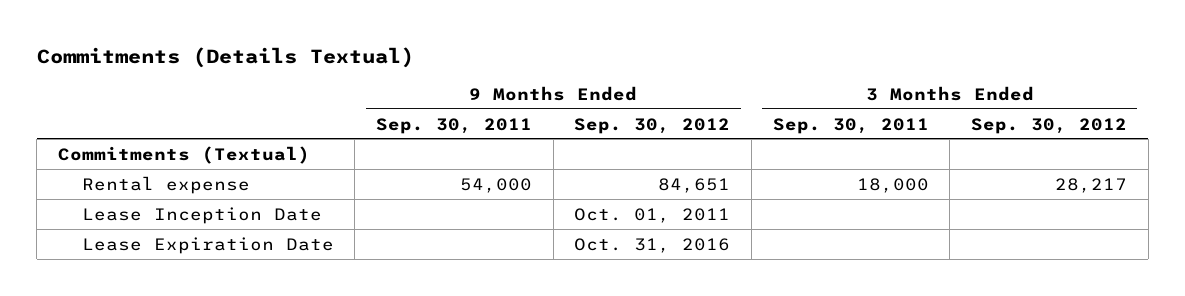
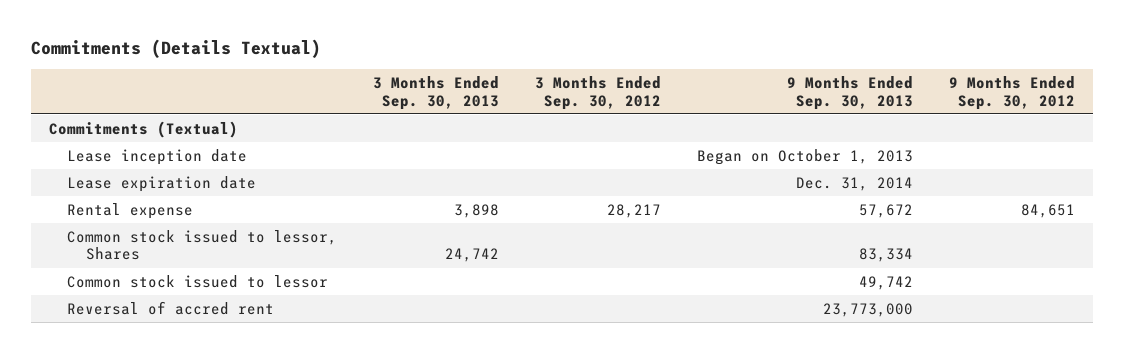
[376,117,533,134] Sep. 30, 2011 -> none
[772,117,929,134] Sep. 30, 2011 -> none
none -> [373,76,500,110] 3 Months Ended Sep. 30, 2013
none -> [786,76,913,110] 9 Months Ended Sep. 30, 2013
none -> [67,148,248,165] Lease inception date
none -> [67,175,257,192] Lease expiration date
[81,206,322,224] Lease Inception Date -> none
[81,236,334,254] Lease Expiration Date -> none
none -> [67,229,338,261] Common stock issued to lessor, Shares
none -> [67,274,329,288] Common stock issued to lessor
none -> [67,300,275,315] Reversal of accred rent

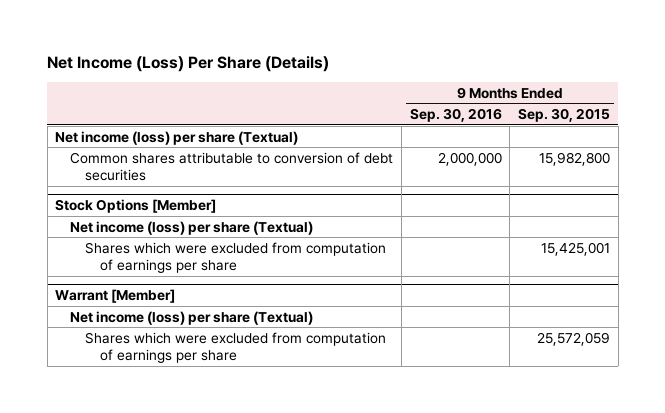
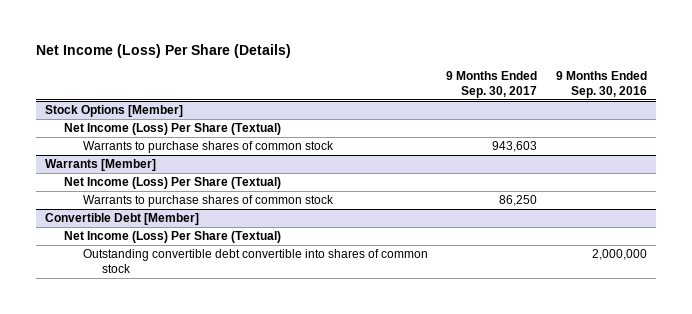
[517,108,610,123] Sep. 30, 2015 -> none
none -> [446,71,538,98] 9 Months Ended Sep. 30, 2017
[55,130,299,145] Net income (loss) per share (Textual) -> none
[70,151,394,182] Common shares attributable to conversion of debt securities -> none
[70,220,314,235] Net income (loss) per share (Textual) -> [64,123,282,136] Net Income (Loss) Per Share (Textual)
[85,241,387,274] Shares which were excluded from computation of earnings per share -> [83,141,335,154] Warrants to purchase shares of common stock
[55,289,176,304] Warrant [Member] -> [45,159,157,172] Warrants [Member]
[70,310,314,325] Net income (loss) per share (Textual) -> [64,177,282,190] Net Income (Loss) Per Share (Textual)
[85,331,387,364] Shares which were excluded from computation of earnings per share -> [83,195,335,208] Warrants to purchase shares of common stock
none -> [45,213,200,226] Convertible Debt [Member]
none -> [64,231,282,244] Net Income (Loss) Per Share (Textual)
none -> [83,249,429,273] Outstanding convertible debt convertible into shares of common stock

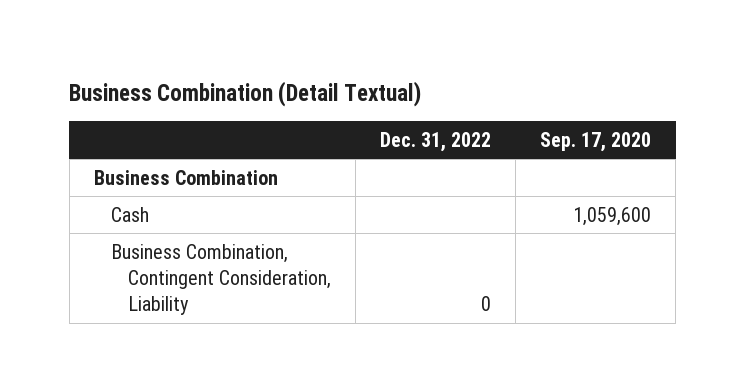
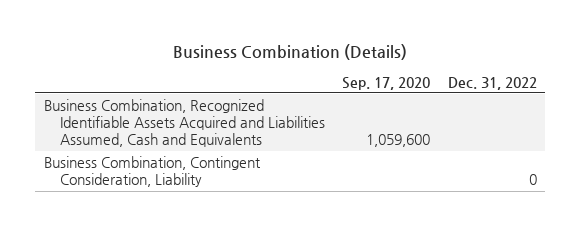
[69,80,422,107] Business Combination (Detail Textual) -> [173,43,408,60] Business Combination (Details)
[93,169,278,185] Business Combination -> none
[110,206,149,222] Cash -> [43,99,326,148] Business Combination, Recognized Identifiable Assets Acquired and Liabilities Assumed, Cash and Equivalents

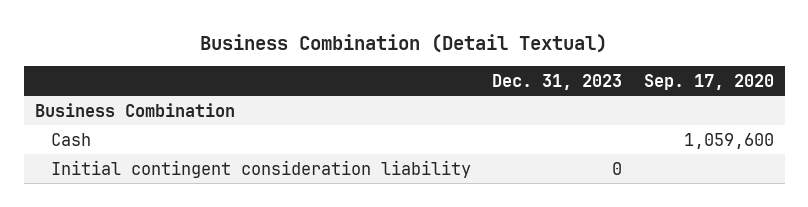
[173,43,408,60] Business Combination (Details) -> [200,33,608,53] Business Combination (Detail Textual)
[447,76,537,90] Dec. 31, 2022 -> none
none -> [492,73,623,90] Dec. 31, 2023
none -> [34,102,235,117] Business Combination
[43,99,326,148] Business Combination, Recognized Identifiable Assets Acquired and Liabilities Assumed, Cash and Equivalents -> [50,132,91,146] Cash
[43,156,261,188] Business Combination, Contingent Consideration, Liability -> [50,159,471,178] Initial contingent consideration liability

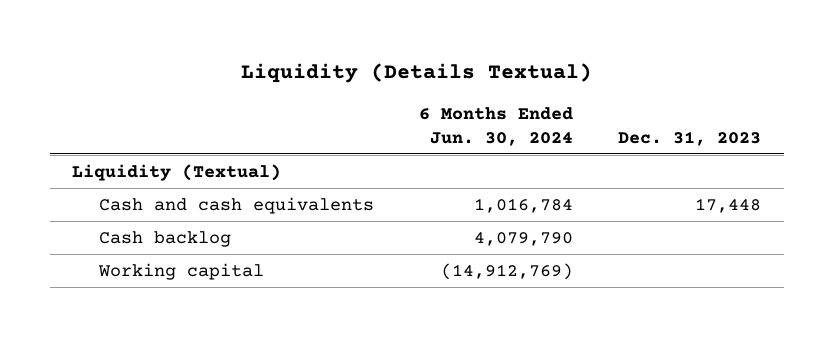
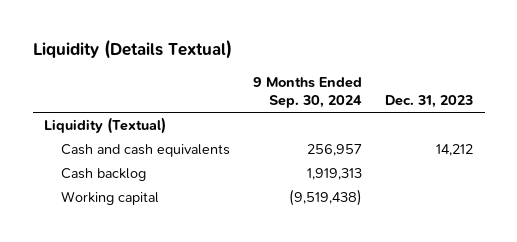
[419,106,574,146] 6 Months Ended Jun. 30, 2024 -> none
none -> [252,77,362,108] 9 Months Ended Sep. 30, 2024
[695,197,762,213] 17,448 -> [436,144,474,157] 14,212

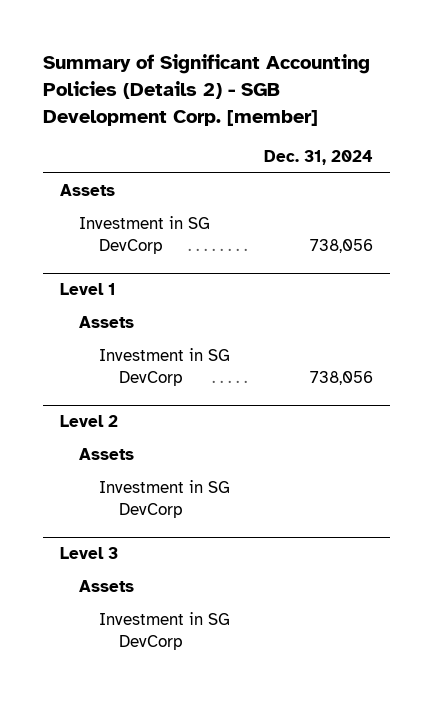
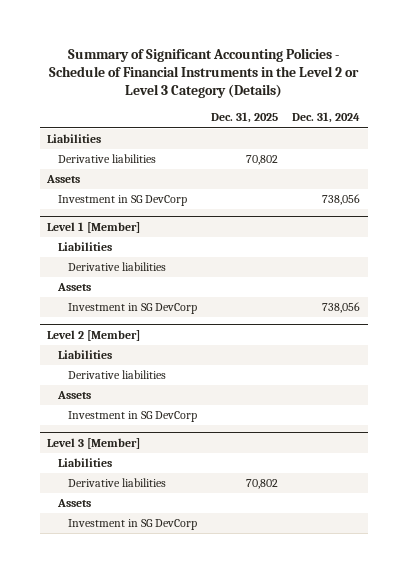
[42,54,370,126] Summary of Significant Accounting Policies (Details 2) - SGB Development Corp. [member] -> [48,47,359,99] Summary of Significant Accounting Policies - Schedule of Financial Instruments in the Level 2 or Level 3 Category (Details)
none -> [211,112,279,124] Dec. 31, 2025
none -> [47,134,102,144] Liabilities
none -> [57,154,156,164] Derivative liabilities
[59,283,116,296] Level 1 -> [47,221,141,233] Level 1 [Member]
none -> [57,242,112,252] Liabilities
none -> [67,262,166,272] Derivative liabilities
[59,415,118,428] Level 2 -> [47,329,141,341] Level 2 [Member]
none -> [57,350,112,360] Liabilities
none -> [67,370,166,380] Derivative liabilities
[59,547,118,560] Level 3 -> [47,437,141,449] Level 3 [Member]
none -> [57,458,112,468] Liabilities
none -> [67,478,166,488] Derivative liabilities

